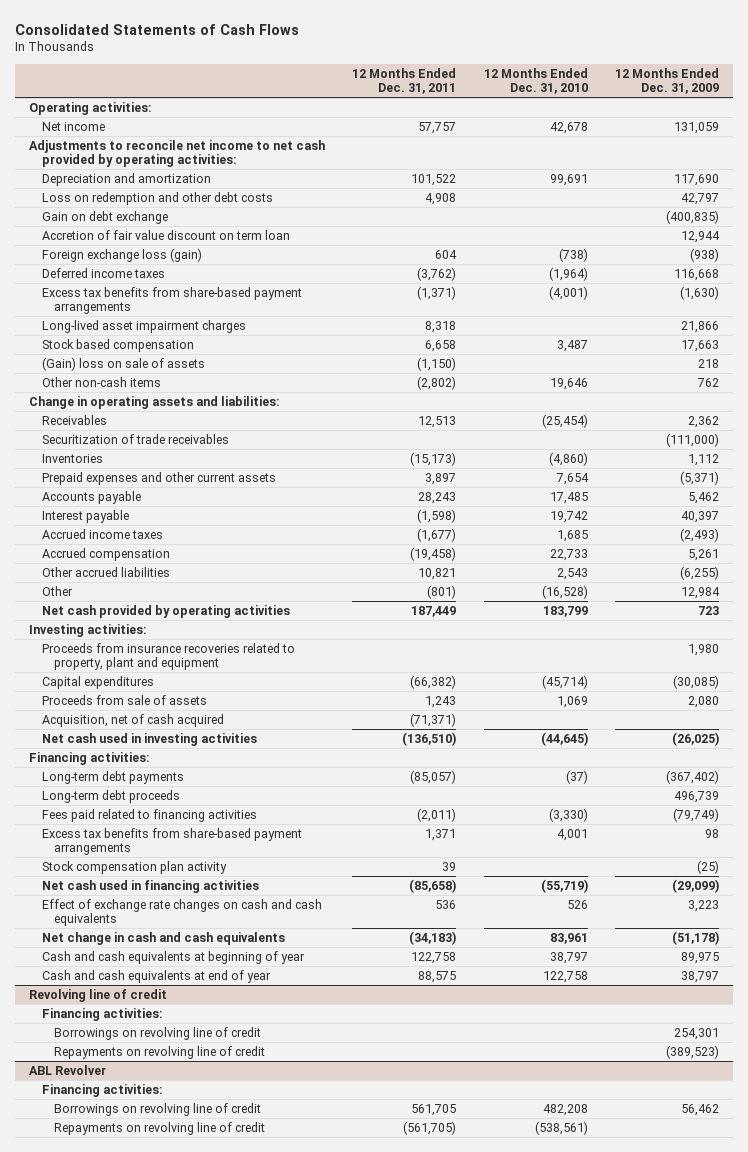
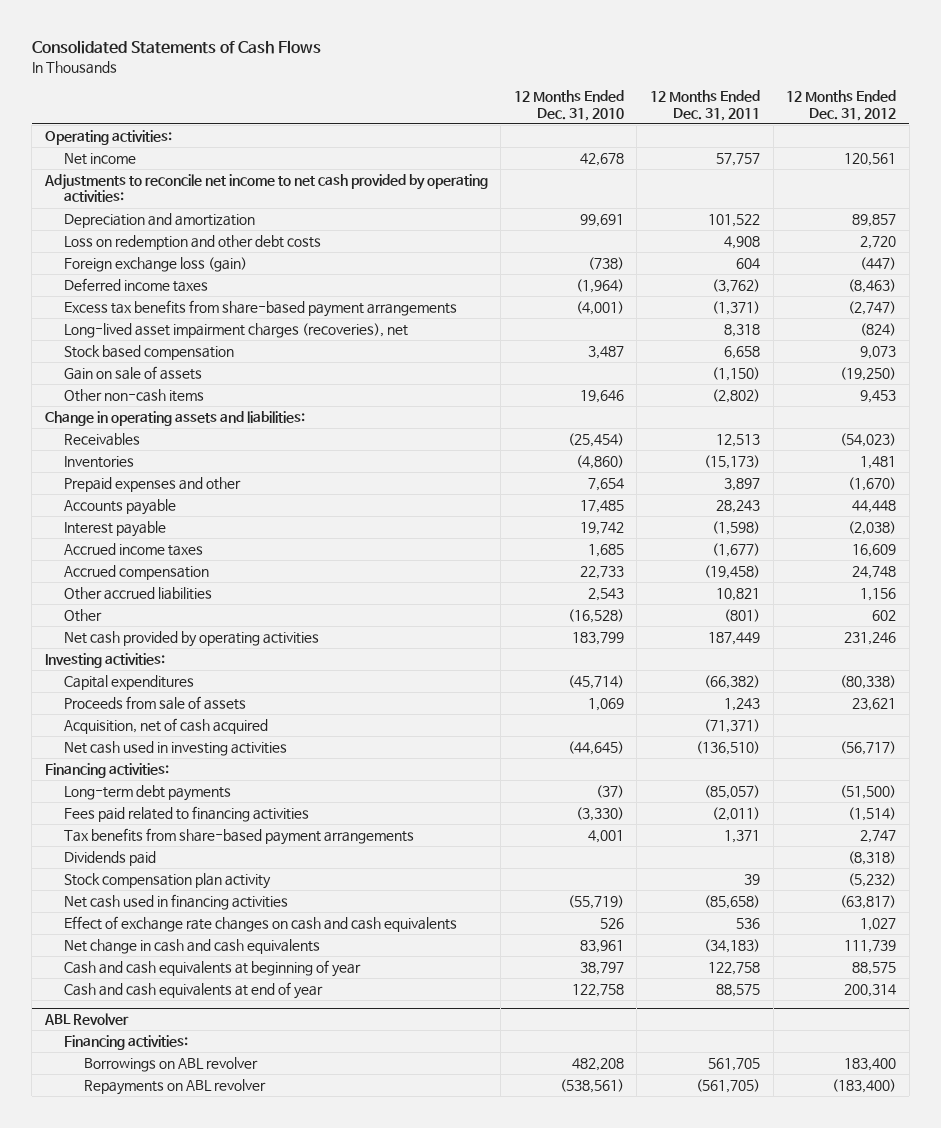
[615,67,720,95] 12 Months Ended Dec. 31, 2009 -> none
none -> [786,90,897,121] 12 Months Ended Dec. 31, 2012
[41,210,168,224] Gain on debt exchange -> none
[41,229,290,240] Accretion of fair value discount on term loan -> none
[41,319,246,333] Long-lived asset impairment charges -> [64,323,409,339] Long-lived asset impairment charges (recoveries), net
[41,356,205,371] (Gain) loss on sale of assets -> [64,366,203,381] Gain on sale of assets
[41,433,229,444] Securitization of trade receivables -> none
[41,471,276,485] Prepaid expenses and other current assets -> [64,477,242,493] Prepaid expenses and other
[41,642,295,671] Proceeds from insurance recoveries related to property, plant and equipment -> none
[41,789,180,803] Long-term debt proceeds -> none
[41,827,302,856] Excess tax benefits from share-based payment arrangements -> [64,828,415,846] Tax benefits from share-based payment arrangements
none -> [64,851,157,867] Dividends paid
[28,988,167,1002] Revolving line of credit -> none
[41,1007,163,1021] Financing activities: -> none
[54,1026,262,1040] Borrowings on revolving line of credit -> none
[54,1045,266,1059] Repayments on revolving line of credit -> none
[54,1102,262,1116] Borrowings on revolving line of credit -> [84,1057,259,1073] Borrowings on ABL revolver
[54,1121,266,1135] Repayments on revolving line of credit -> [84,1079,267,1096] Repayments on ABL revolver

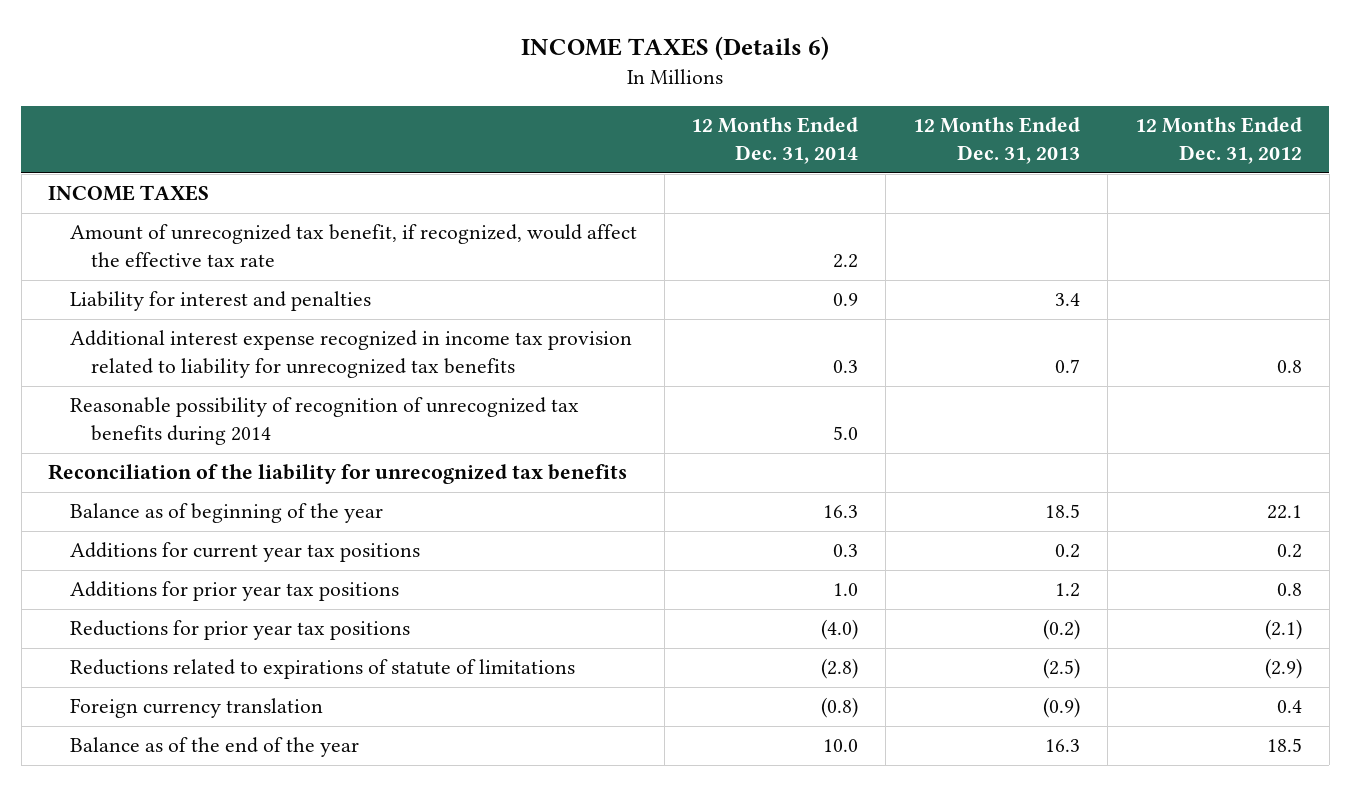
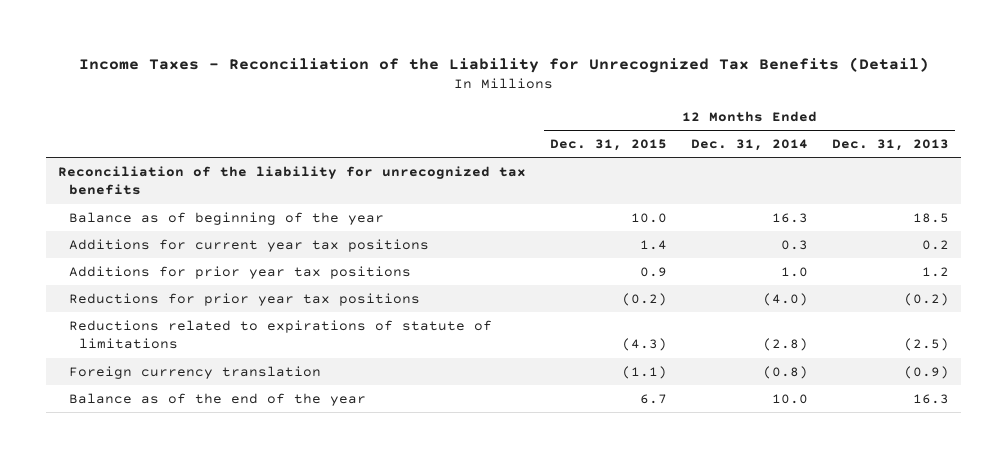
[521,35,830,60] INCOME TAXES (Details 6) -> [78,56,929,73] Income Taxes - Reconciliation of the Liability for Unrecognized Tax Benefits (Detail)
[1135,117,1303,165] 12 Months Ended Dec. 31, 2012 -> none
none -> [550,139,668,152] Dec. 31, 2015
[48,185,210,202] INCOME TAXES -> none
[69,224,637,268] Amount of unrecognized tax benefit, if recognized, would affect the effective tax rate -> none
[69,291,371,312] Liability for interest and penalties -> none
[69,330,632,379] Additional interest expense recognized in income tax provision related to liability for unrecognized tax benefits -> none
[69,397,579,446] Reasonable possibility of recognition of unrecognized tax benefits during 2014 -> none

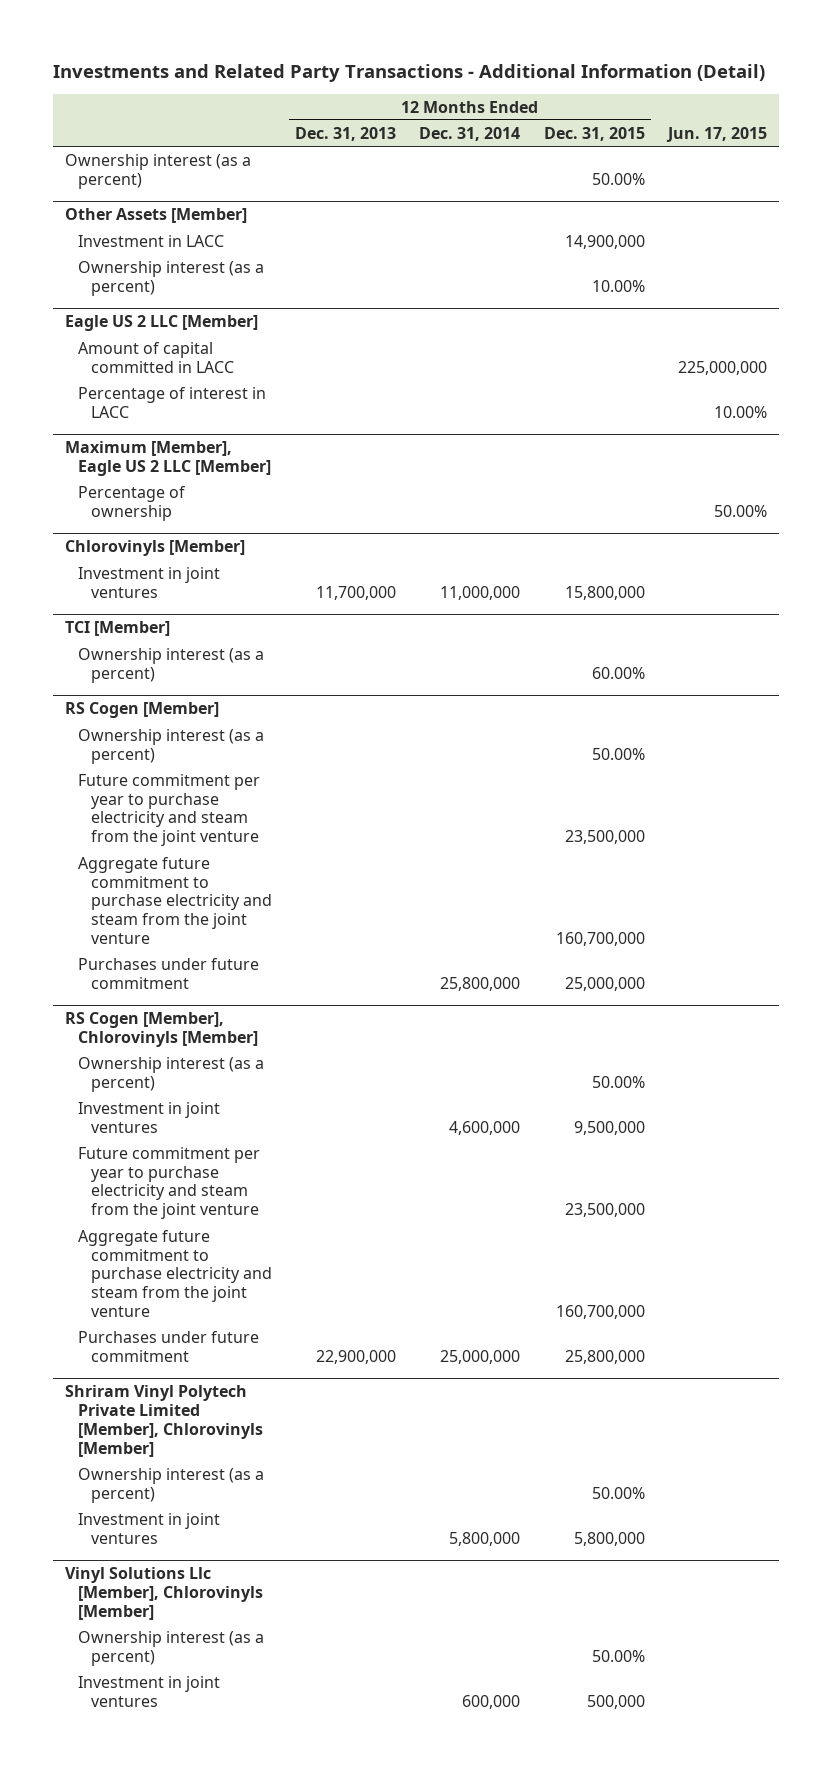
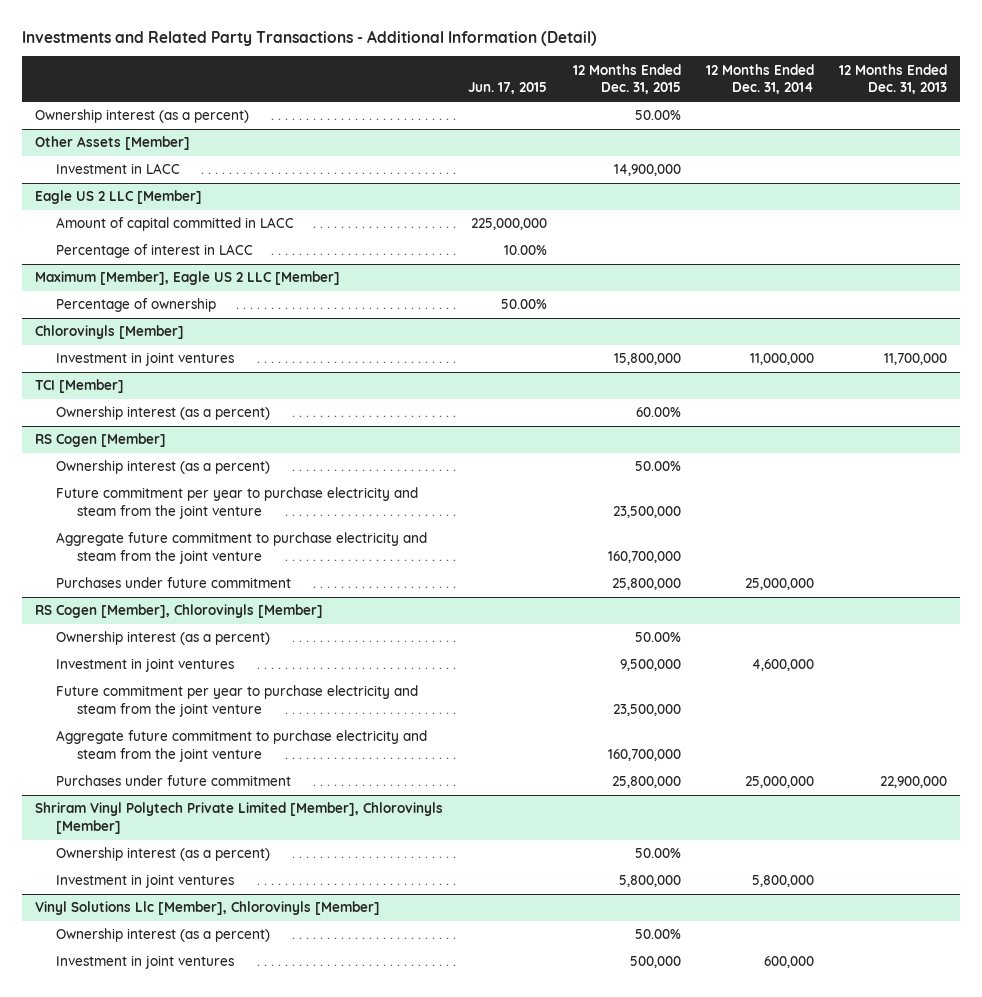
[77,260,264,296] Ownership interest (as a percent) -> none
[440,976,521,991] 25,800,000 -> [744,578,814,591] 25,000,000
[564,976,645,991] 25,000,000 -> [611,578,681,591] 25,800,000

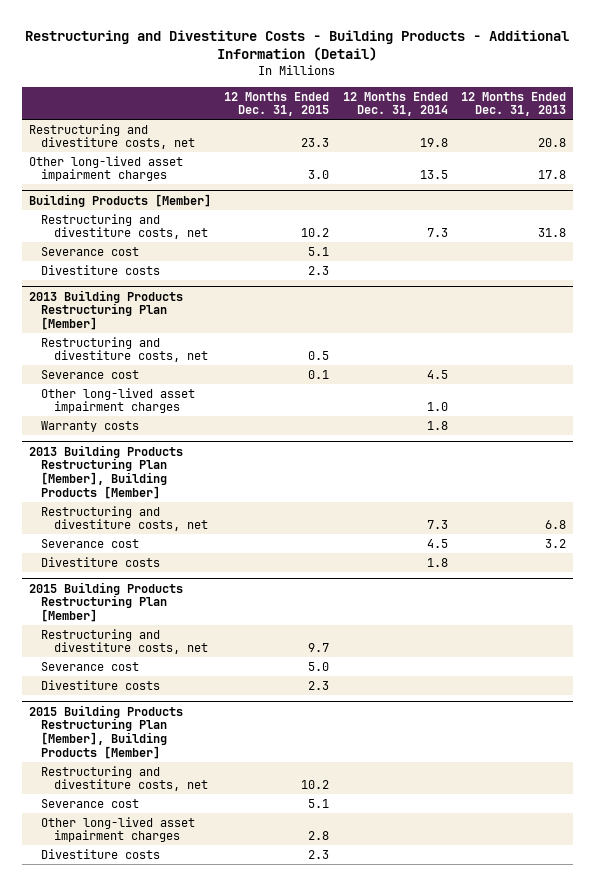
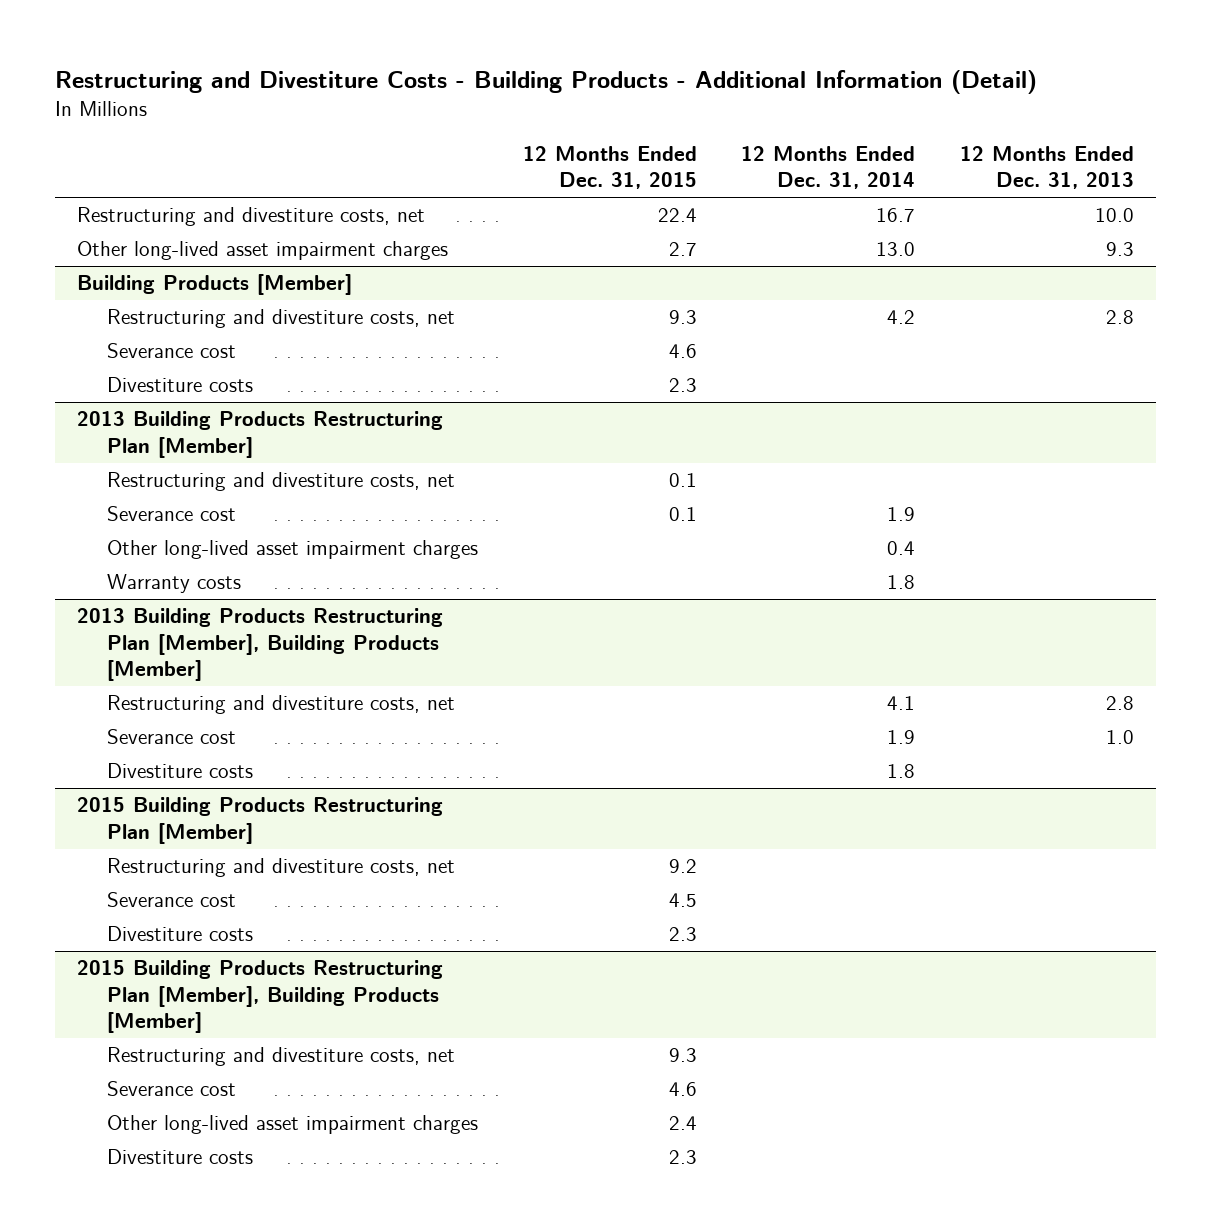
[301,138,330,148] 23.3 -> [657,208,697,223] 22.4
[419,138,448,148] 19.8 -> [876,208,916,223] 16.7
[538,138,567,148] 20.8 -> [1094,208,1134,223] 10.0
[308,170,330,180] 3.0 -> [668,242,697,257] 2.7
[419,170,448,180] 13.5 -> [876,242,916,257] 13.0
[538,170,567,180] 17.8 -> [1105,242,1134,257] 9.3
[301,228,330,238] 10.2 -> [668,310,697,325] 9.3
[426,228,448,238] 7.3 -> [887,310,916,325] 4.2
[538,228,567,238] 31.8 -> [1105,310,1134,325] 2.8
[308,246,330,256] 5.1 -> [668,344,697,359] 4.6
[308,351,330,361] 0.5 -> [668,473,697,488] 0.1
[426,369,448,379] 4.5 -> [887,507,916,522] 1.9
[426,402,448,412] 1.0 -> [887,541,916,556] 0.4
[426,520,448,530] 7.3 -> [887,696,916,711] 4.1
[545,520,567,530] 6.8 -> [1105,696,1134,711] 2.8
[426,538,448,548] 4.5 -> [887,730,916,745] 1.9
[545,538,567,548] 3.2 -> [1105,730,1134,745] 1.0
[308,643,330,653] 9.7 -> [668,859,697,874] 9.2
[308,661,330,671] 5.0 -> [668,893,697,908] 4.5
[301,780,330,790] 10.2 -> [668,1048,697,1063] 9.3
[308,798,330,808] 5.1 -> [668,1082,697,1097] 4.6
[308,831,330,841] 2.8 -> [668,1116,697,1131] 2.4

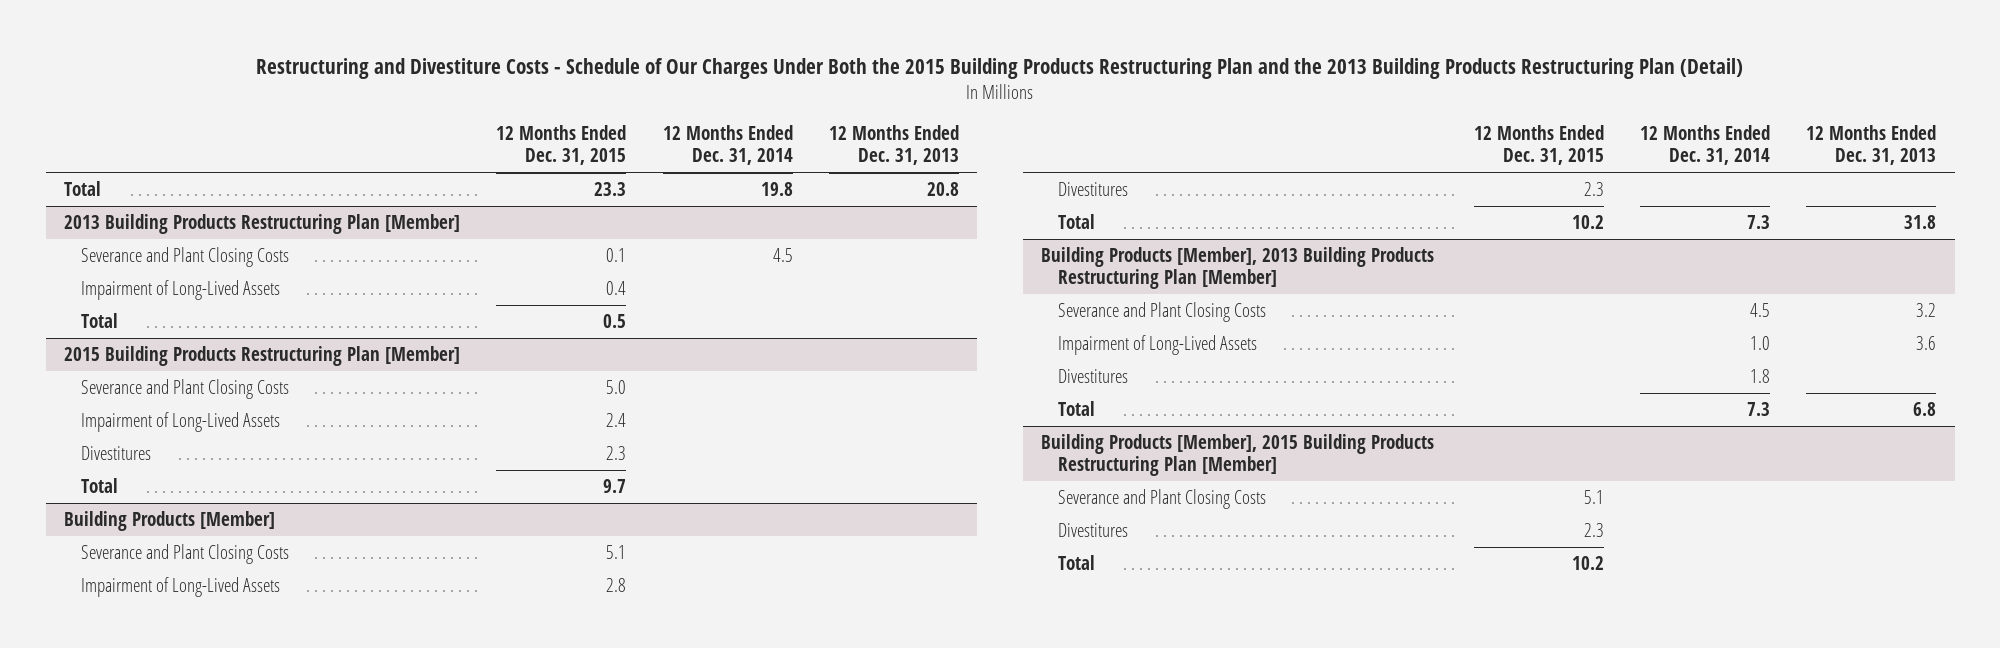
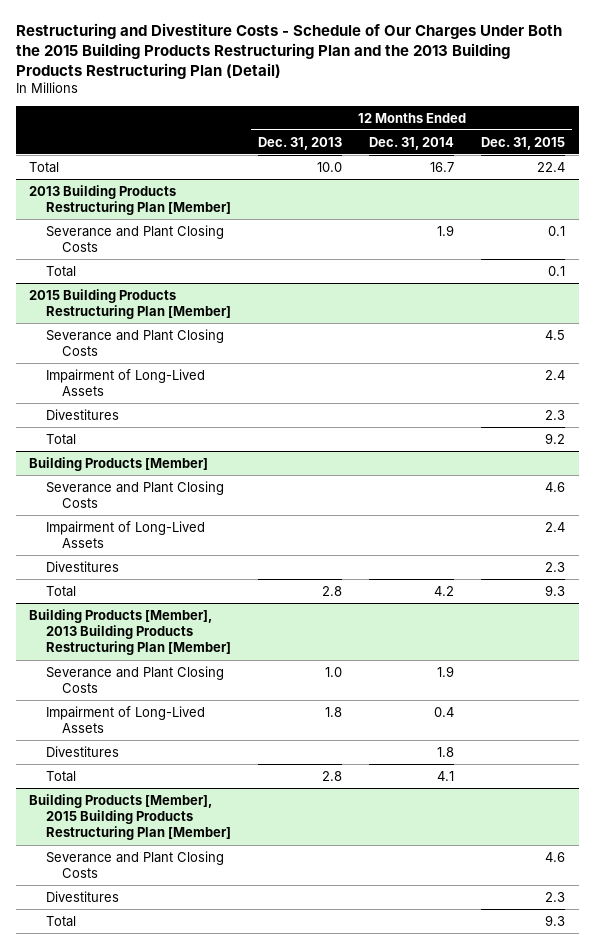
[594,182,627,197] 23.3 -> [537,161,566,172] 22.4
[760,182,793,197] 19.8 -> [430,161,455,172] 16.7
[927,182,960,197] 20.8 -> [316,161,342,172] 10.0
[80,280,280,301] Impairment of Long-Lived Assets -> none
[772,248,793,263] 4.5 -> [437,224,455,236] 1.9
[603,314,627,329] 0.5 -> [548,265,566,276] 0.1
[606,380,627,395] 5.0 -> [545,329,566,340] 4.5
[603,479,627,494] 9.7 -> [545,432,566,444] 9.2
[606,545,627,560] 5.1 -> [545,481,566,492] 4.6
[606,578,627,593] 2.8 -> [545,521,566,532] 2.4
[1571,215,1604,230] 10.2 -> [545,584,566,596] 9.3
[1747,215,1771,230] 7.3 -> [434,585,455,596] 4.2
[1904,215,1937,230] 31.8 -> [321,585,342,596] 2.8
[1750,303,1771,318] 4.5 -> [437,665,455,677] 1.9
[1916,303,1937,318] 3.2 -> [324,666,342,677] 1.0
[1750,336,1771,351] 1.0 -> [434,706,455,717] 0.4
[1916,336,1937,351] 3.6 -> [324,706,342,717] 1.8
[1747,402,1771,417] 7.3 -> [437,770,455,781] 4.1
[1913,402,1937,417] 6.8 -> [321,770,342,781] 2.8
[1583,490,1604,505] 5.1 -> [545,851,566,862] 4.6
[1571,556,1604,571] 10.2 -> [545,914,566,926] 9.3

